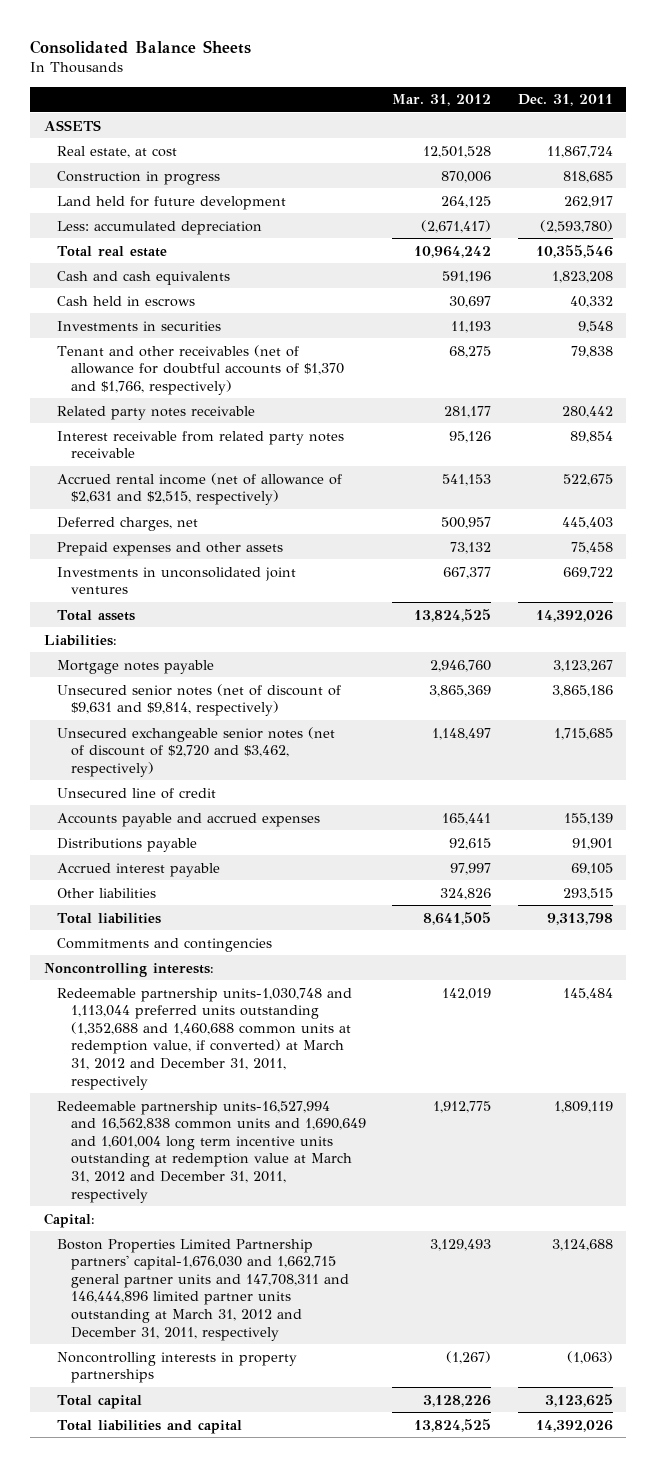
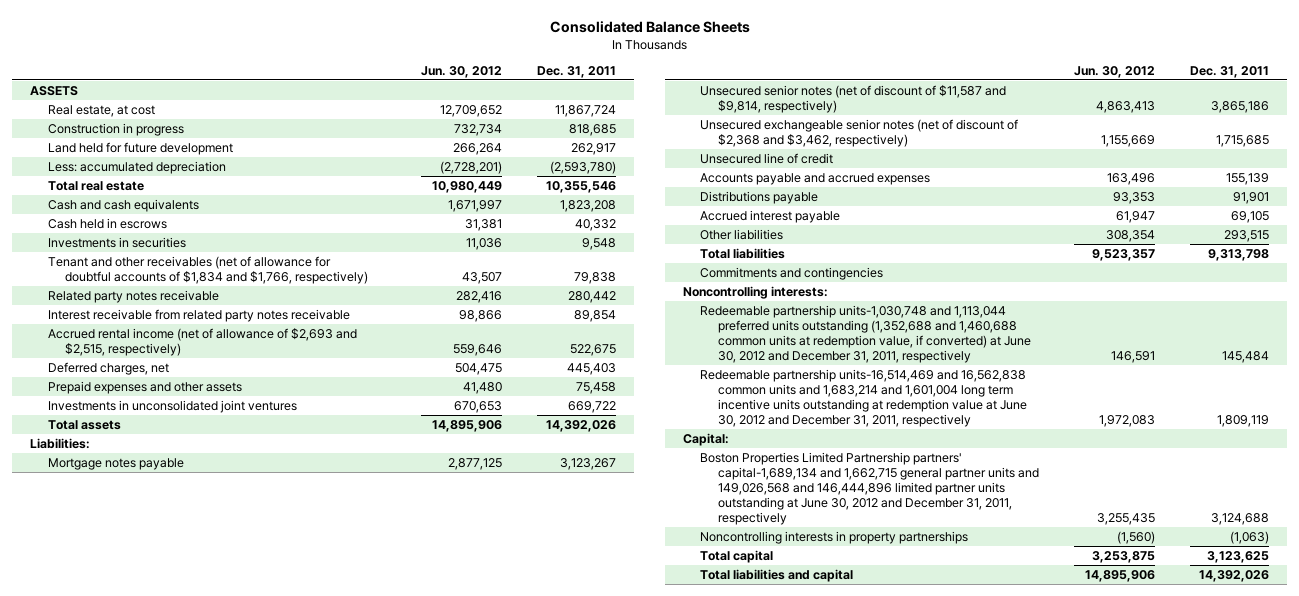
[392,94,492,107] Mar. 31, 2012 -> none
none -> [421,65,503,78] Jun. 30, 2012
[57,344,344,395] Tenant and other receivables (net of allowance for doubtful accounts of $1,370 and $1,766, respectively) -> [47,255,369,284] Tenant and other receivables (net of allowance for doubtful accounts of $1,834 and $1,766, respectively)
[57,472,343,506] Accrued rental income (net of allowance of $2,631 and $2,515, respectively) -> [47,327,357,356] Accrued rental income (net of allowance of $2,693 and $2,515, respectively)
[57,683,342,717] Unsecured senior notes (net of discount of $9,631 and $9,814, respectively) -> [700,84,1007,113] Unsecured senior notes (net of discount of $11,587 and $9,814, respectively)
[57,726,336,777] Unsecured exchangeable senior notes (net of discount of $2,720 and $3,462, respectively) -> [700,118,1019,147] Unsecured exchangeable senior notes (net of discount of $2,368 and $3,462, respectively)
[57,987,353,1090] Redeemable partnership units-1,030,748 and 1,113,044 preferred units outstanding (1,352,688 and 1,460,688 common units at redemption value, if converted) at March 31, 2012 and December 31, 2011, respectively -> [700,304,1032,364] Redeemable partnership units-1,030,748 and 1,113,044 preferred units outstanding (1,352,688 and 1,460,688 common units at redemption value, if converted) at June 30, 2012 and December 31, 2011, respectively
[57,1100,366,1203] Redeemable partnership units-16,527,994 and 16,562,838 common units and 1,690,649 and 1,601,004 long term incentive units outstanding at redemption value at March 31, 2012 and December 31, 2011, respectively -> [700,368,1028,428] Redeemable partnership units-16,514,469 and 16,562,838 common units and 1,683,214 and 1,601,004 long term incentive units outstanding at redemption value at June 30, 2012 and December 31, 2011, respectively
[57,1238,349,1341] Boston Properties Limited Partnership partners' capital-1,676,030 and 1,662,715 general partner units and 147,708,311 and 146,444,896 limited partner units outstanding at March 31, 2012 and December 31, 2011, respectively -> [700,451,1040,526] Boston Properties Limited Partnership partners' capital-1,689,134 and 1,662,715 general partner units and 149,026,568 and 146,444,896 limited partner units outstanding at June 30, 2012 and December 31, 2011, respectively

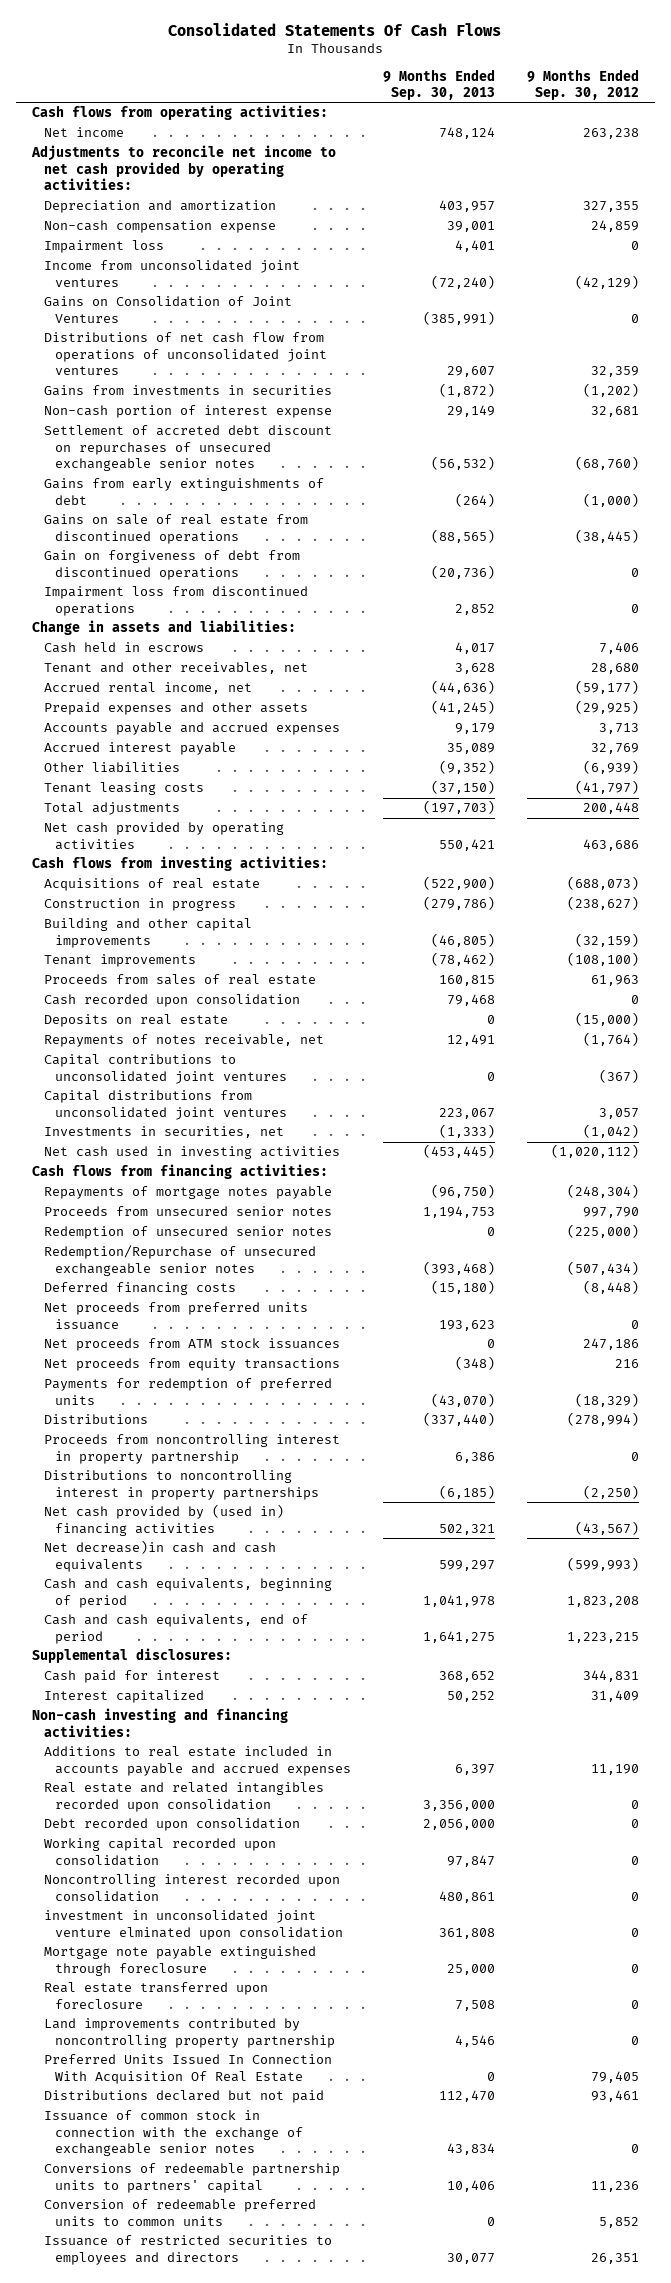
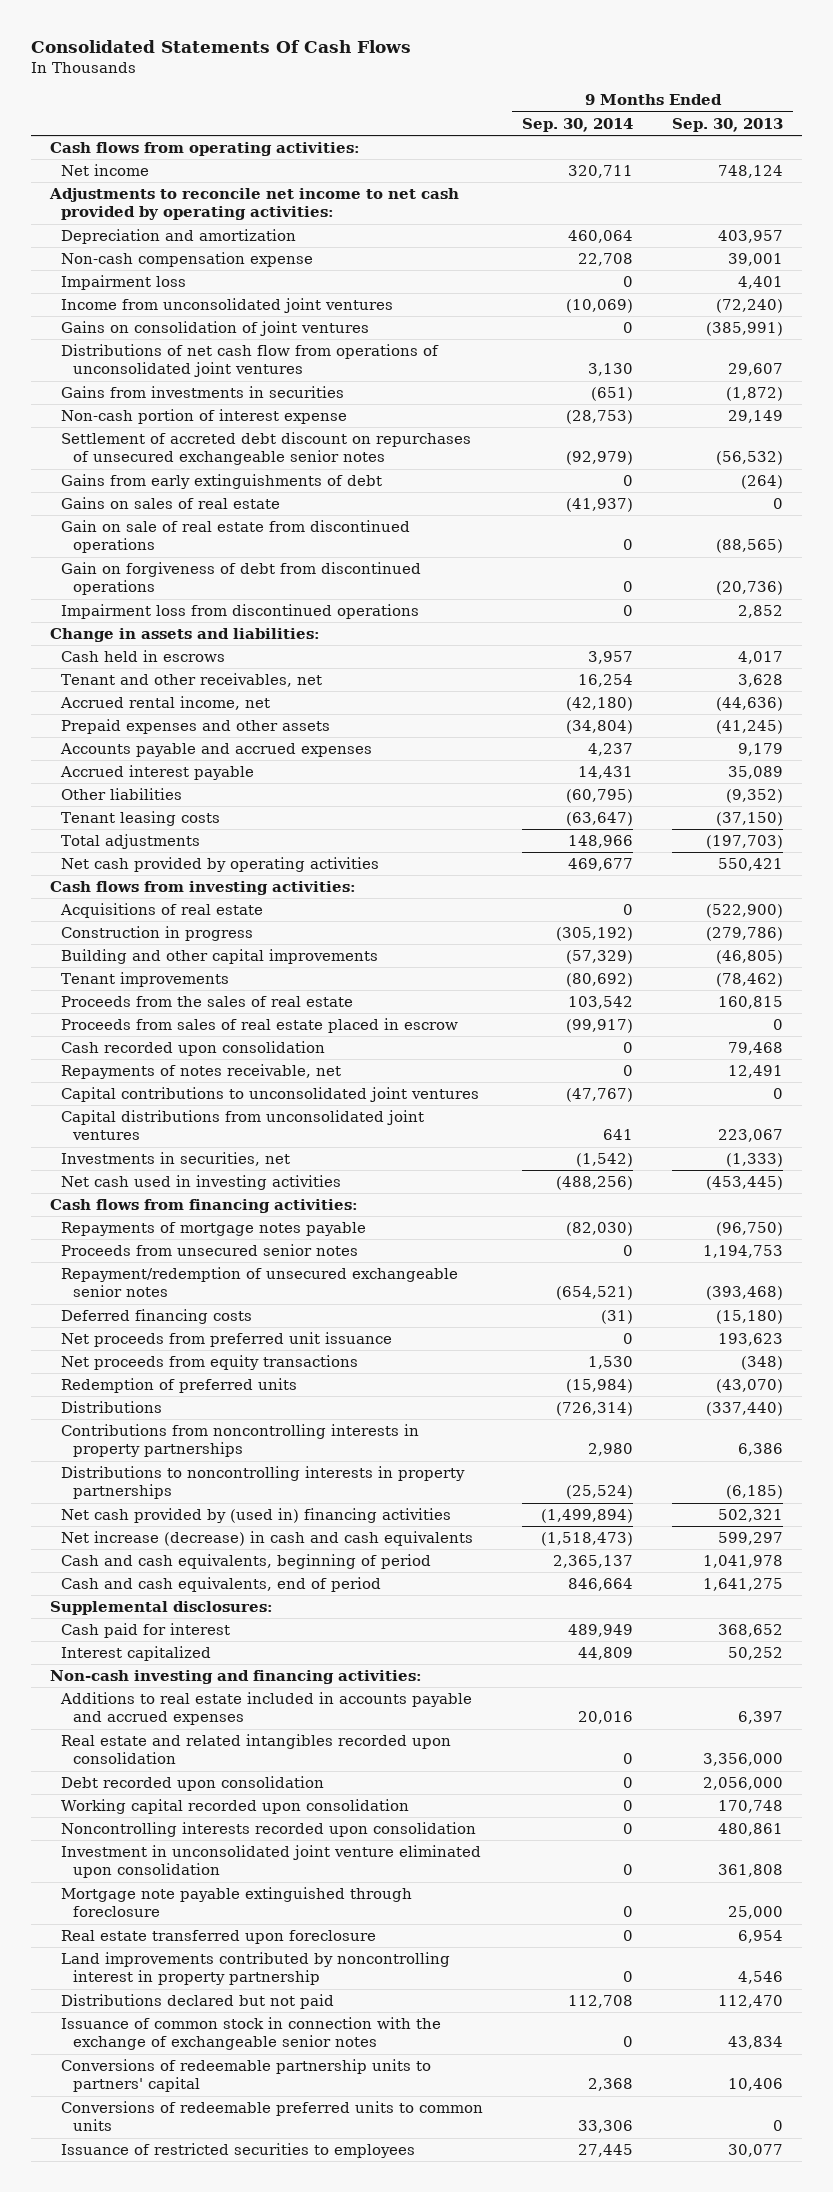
[526,68,639,101] 9 Months Ended Sep. 30, 2012 -> none
none -> [522,117,634,132] Sep. 30, 2014
[43,296,292,323] Gains on Consolidation of Joint Ventures -> [61,321,370,337] Gains on consolidation of joint ventures
none -> [61,497,281,510] Gains on sales of real estate
[43,514,308,544] Gains on sale of real estate from discontinued operations -> [61,520,411,554] Gain on sale of real estate from discontinued operations
[43,974,316,986] Proceeds from sales of real estate -> [61,996,354,1008] Proceeds from the sales of real estate
none -> [61,1018,459,1034] Proceeds from sales of real estate placed in escrow
[43,1014,228,1028] Deposits on real estate -> none
[43,1226,332,1240] Redemption of unsecured senior notes -> none
[43,1245,316,1276] Redemption/Repurchase of unsecured exchangeable senior notes -> [61,1267,459,1298] Repayment/redemption of unsecured exchangeable senior notes
[43,1338,340,1352] Net proceeds from ATM stock issuances -> none
[43,1302,308,1330] Net proceeds from preferred units issuance -> [61,1332,393,1348] Net proceeds from preferred unit issuance
[43,1378,332,1405] Payments for redemption of preferred units -> [61,1378,298,1394] Redemption of preferred units
[43,1434,340,1464] Proceeds from noncontrolling interest in property partnership -> [61,1424,420,1458] Contributions from noncontrolling interests in property partnerships
[43,1470,320,1500] Distributions to noncontrolling interest in property partnerships -> [61,1466,466,1500] Distributions to noncontrolling interests in property partnerships
[43,1540,276,1572] Net decrease)in cash and cash equivalents -> [61,1531,474,1547] Net increase (decrease) in cash and cash equivalents
[447,1854,496,1867] 97,847 -> [717,1800,783,1814] 170,748
[43,1874,340,1902] Noncontrolling interest recorded upon consolidation -> [61,1822,477,1838] Noncontrolling interests recorded upon consolidation
[43,1910,344,1940] investment in unconsolidated joint venture elminated upon consolidation -> [61,1845,482,1879] Investment in unconsolidated joint venture eliminated upon consolidation
[43,2054,332,2084] Preferred Units Issued In Connection With Acquisition Of Real Estate -> none
[455,1999,496,2011] 7,508 -> [737,1930,783,1944] 6,954
[43,2018,336,2048] Land improvements contributed by noncontrolling property partnership -> [61,1952,451,1986] Land improvements contributed by noncontrolling interest in property partnership
[43,2199,316,2226] Conversion of redeemable preferred units to common units -> [61,2101,484,2132] Conversions of redeemable preferred units to common units
[43,2235,332,2265] Issuance of restricted securities to employees and directors -> [61,2143,416,2159] Issuance of restricted securities to employees

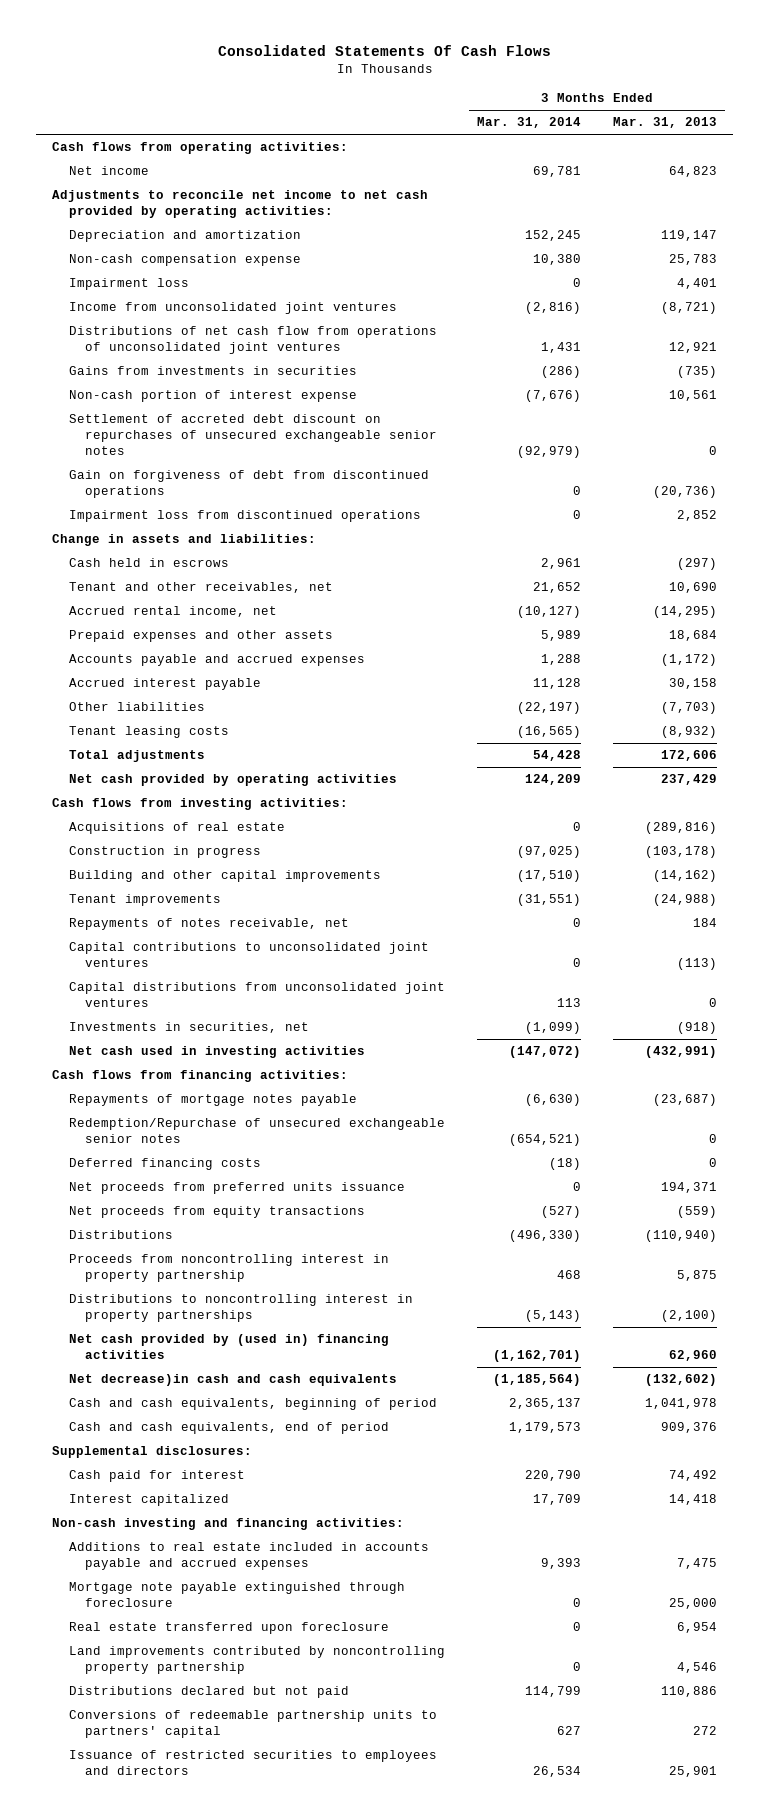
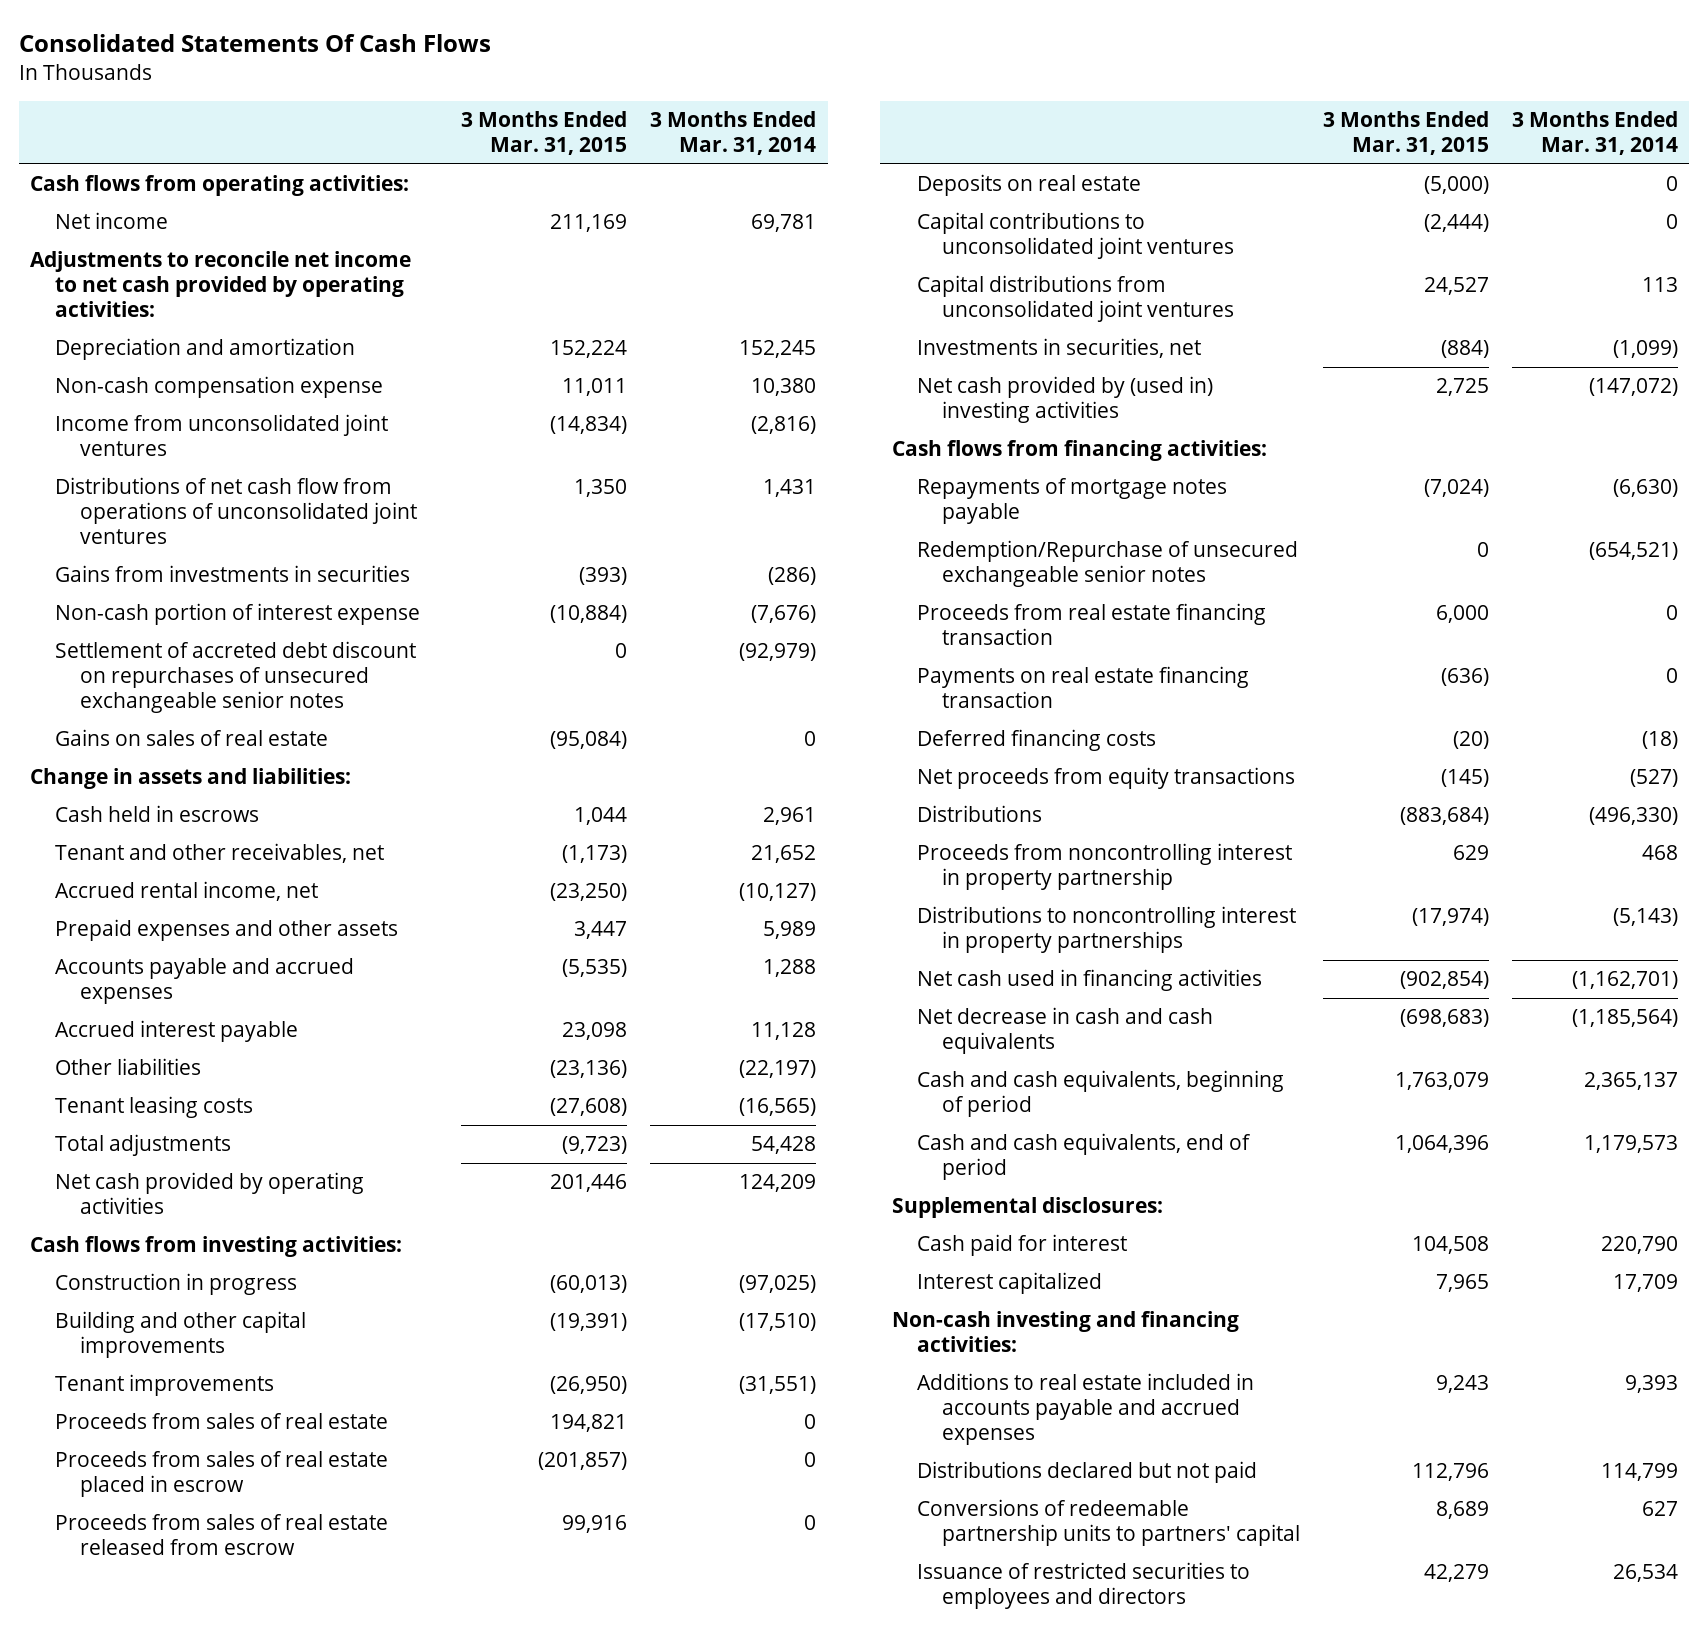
[613,117,718,129] Mar. 31, 2013 -> none
none -> [461,111,628,156] 3 Months Ended Mar. 31, 2015
[68,278,189,291] Impairment loss -> none
[68,470,429,499] Gain on forgiveness of debt from discontinued operations -> none
[68,510,421,523] Impairment loss from discontinued operations -> none
none -> [55,729,329,747] Gains on sales of real estate
[68,822,285,835] Acquisitions of real estate -> none
[68,918,349,931] Repayments of notes receivable, net -> none
none -> [55,1413,389,1430] Proceeds from sales of real estate
none -> [55,1451,389,1498] Proceeds from sales of real estate placed in escrow
none -> [55,1514,389,1556] Proceeds from sales of real estate released from escrow
none -> [916,174,1141,197] Deposits on real estate
[68,1046,365,1059] Net cash used in investing activities -> [916,376,1213,424] Net cash provided by (used in) investing activities
none -> [916,603,1266,646] Proceeds from real estate financing transaction
none -> [916,666,1249,709] Payments on real estate financing transaction
[68,1182,405,1195] Net proceeds from preferred units issuance -> none
[68,1334,389,1360] Net cash provided by (used in) financing activities -> [916,969,1262,992] Net cash used in financing activities
[68,1374,397,1387] Net decrease)in cash and cash equivalents -> [916,1007,1213,1055] Net decrease in cash and cash equivalents
[68,1582,405,1608] Mortgage note payable extinguished through foreclosure -> none
[68,1622,389,1635] Real estate transferred upon foreclosure -> none
[68,1646,445,1675] Land improvements contributed by noncontrolling property partnership -> none

